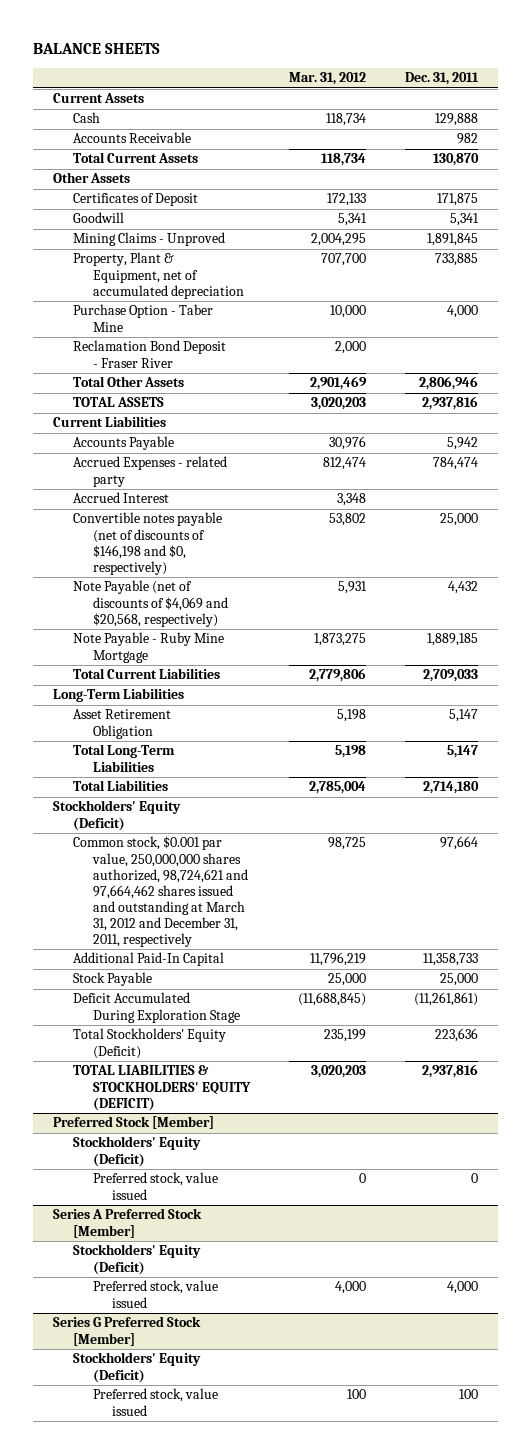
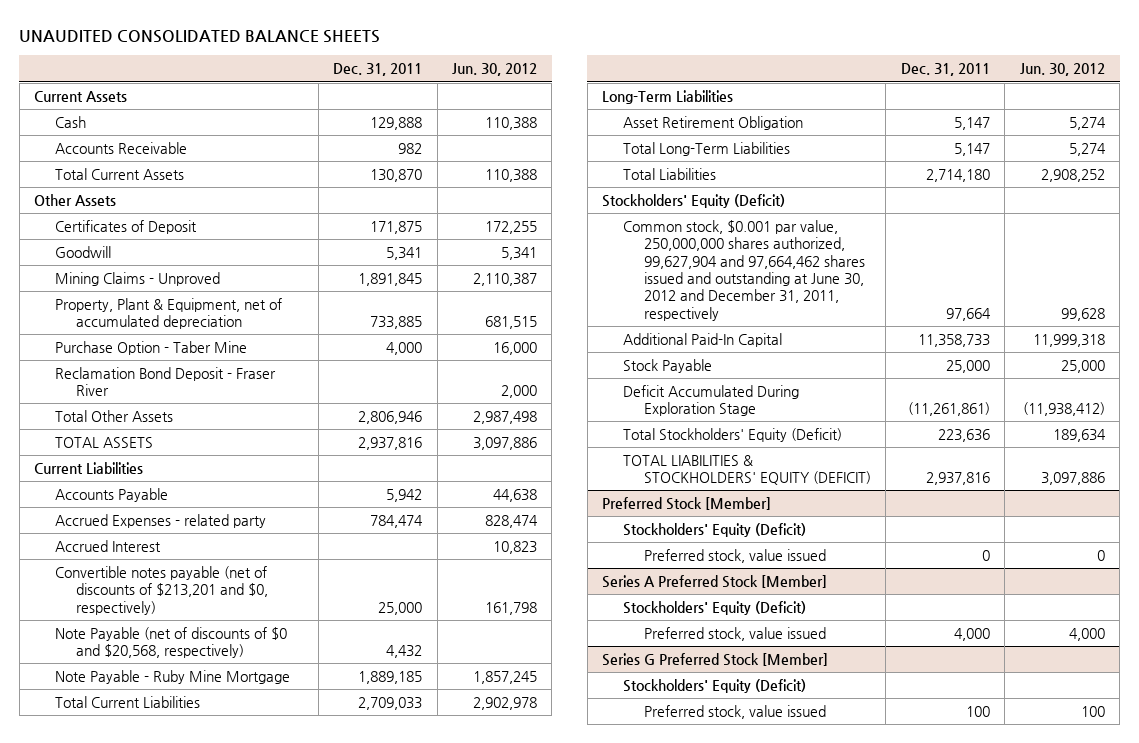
[33,43,161,55] BALANCE SHEETS -> [19,30,381,44] UNAUDITED CONSOLIDATED BALANCE SHEETS
[288,72,366,86] Mar. 31, 2012 -> none
none -> [451,63,537,77] Jun. 30, 2012
[72,512,222,575] Convertible notes payable (net of discounts of $146,198 and $0, respectively) -> [55,566,269,615] Convertible notes payable (net of discounts of $213,201 and $0, respectively)
[72,580,228,627] Note Payable (net of discounts of $4,069 and $20,568, respectively) -> [55,627,288,659] Note Payable (net of discounts of $0 and $20,568, respectively)
[72,836,248,948] Common stock, $0.001 par value, 250,000,000 shares authorized, 98,724,621 and 97,664,462 shares issued and outstanding at March 31, 2012 and December 31, 2011, respectively -> [622,220,865,321] Common stock, $0.001 par value, 250,000,000 shares authorized, 99,627,904 and 97,664,462 shares issued and outstanding at June 30, 2012 and December 31, 2011, respectively

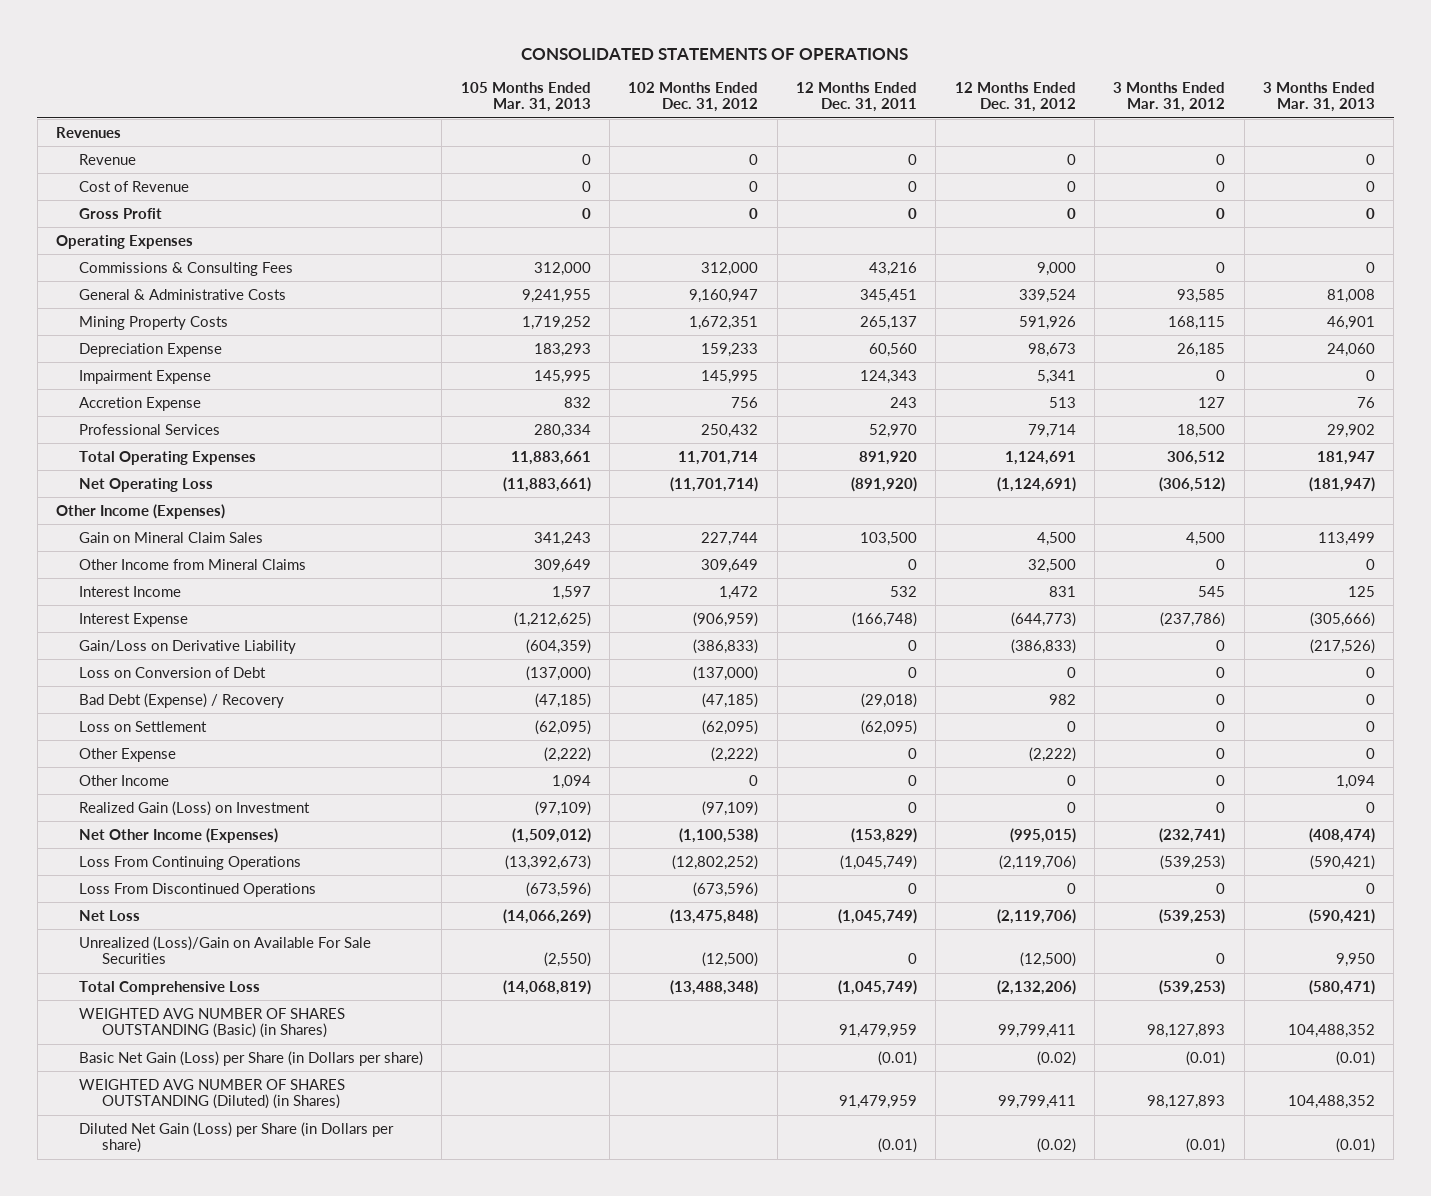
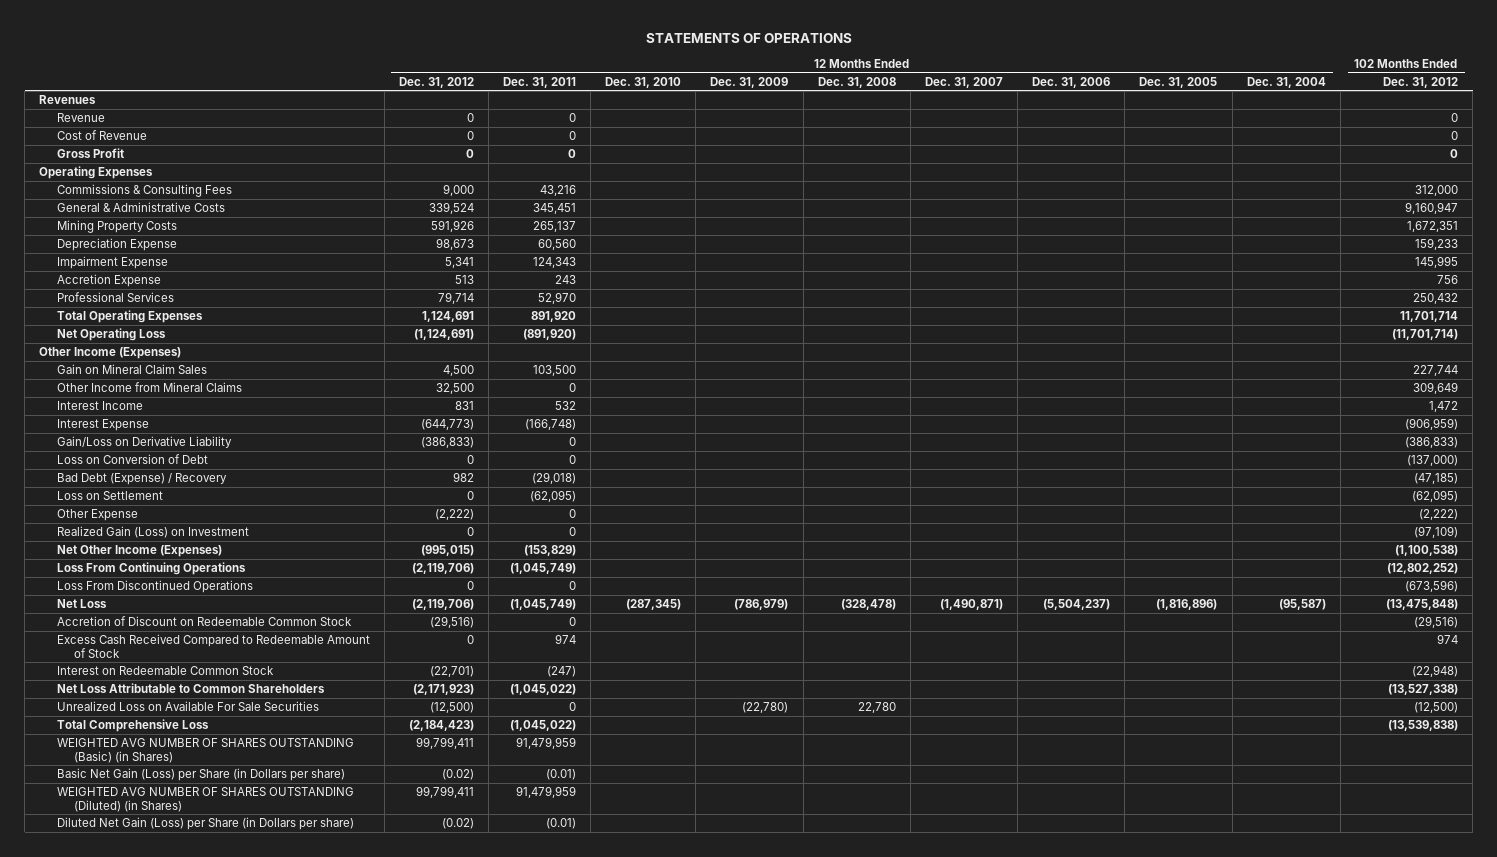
[521,47,909,60] CONSOLIDATED STATEMENTS OF OPERATIONS -> [645,32,852,43] STATEMENTS OF OPERATIONS
[460,81,591,113] 105 Months Ended Mar. 31, 2013 -> none
[1113,81,1226,113] 3 Months Ended Mar. 31, 2012 -> none
[1263,81,1376,113] 3 Months Ended Mar. 31, 2013 -> none
none -> [605,76,682,88] Dec. 31, 2010
none -> [710,76,789,88] Dec. 31, 2009
none -> [817,76,896,88] Dec. 31, 2008
none -> [924,76,1003,88] Dec. 31, 2007
none -> [1032,76,1111,88] Dec. 31, 2006
none -> [1139,76,1218,88] Dec. 31, 2005
none -> [1246,76,1326,88] Dec. 31, 2004
[78,774,169,786] Other Income -> none
none -> [56,616,352,627] Accretion of Discount on Redeemable Common Stock
none -> [56,634,370,658] Excess Cash Received Compared to Redeemable Amount of Stock
none -> [56,666,274,676] Interest on Redeemable Common Stock
none -> [56,683,325,694] Net Loss Attributable to Common Shareholders
[78,935,371,965] Unrealized (Loss)/Gain on Available For Sale Securities -> [56,701,319,712] Unrealized Loss on Available For Sale Securities
[670,979,759,995] (13,488,348) -> [1387,720,1458,732] (13,539,838)
[837,979,917,995] (1,045,749) -> [510,720,577,732] (1,045,022)
[996,979,1076,995] (2,132,206) -> [408,720,474,732] (2,184,423)

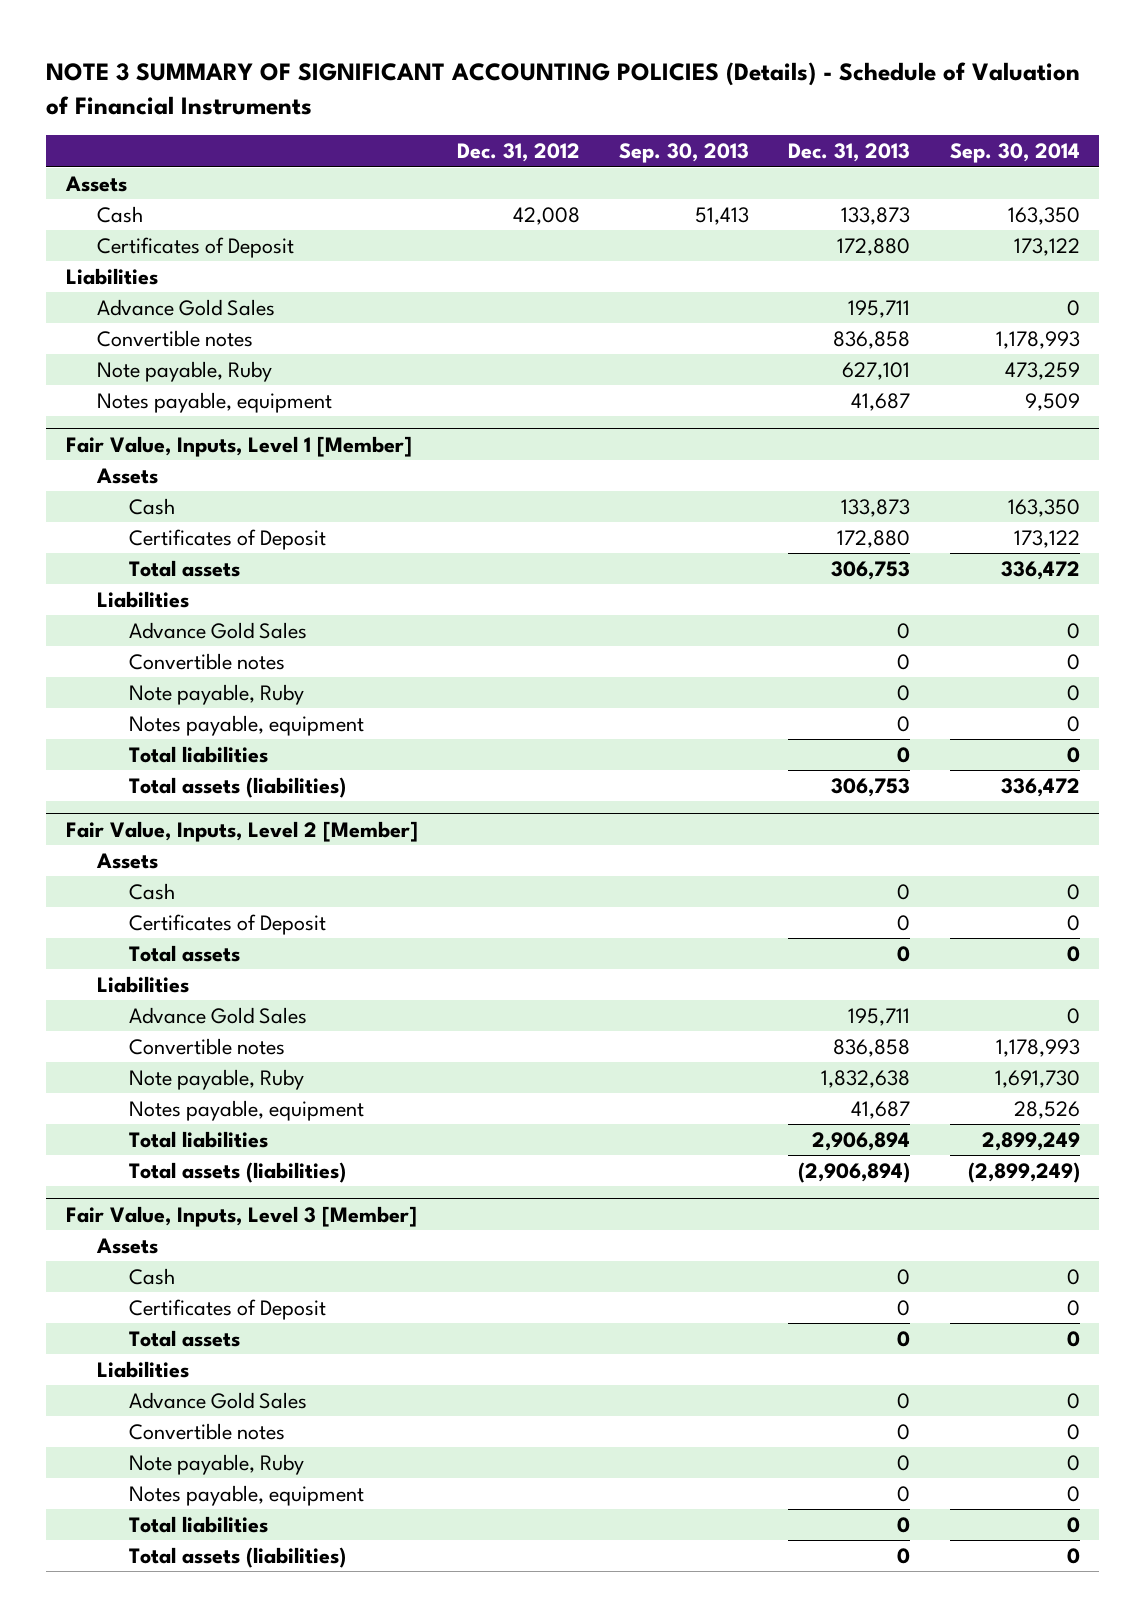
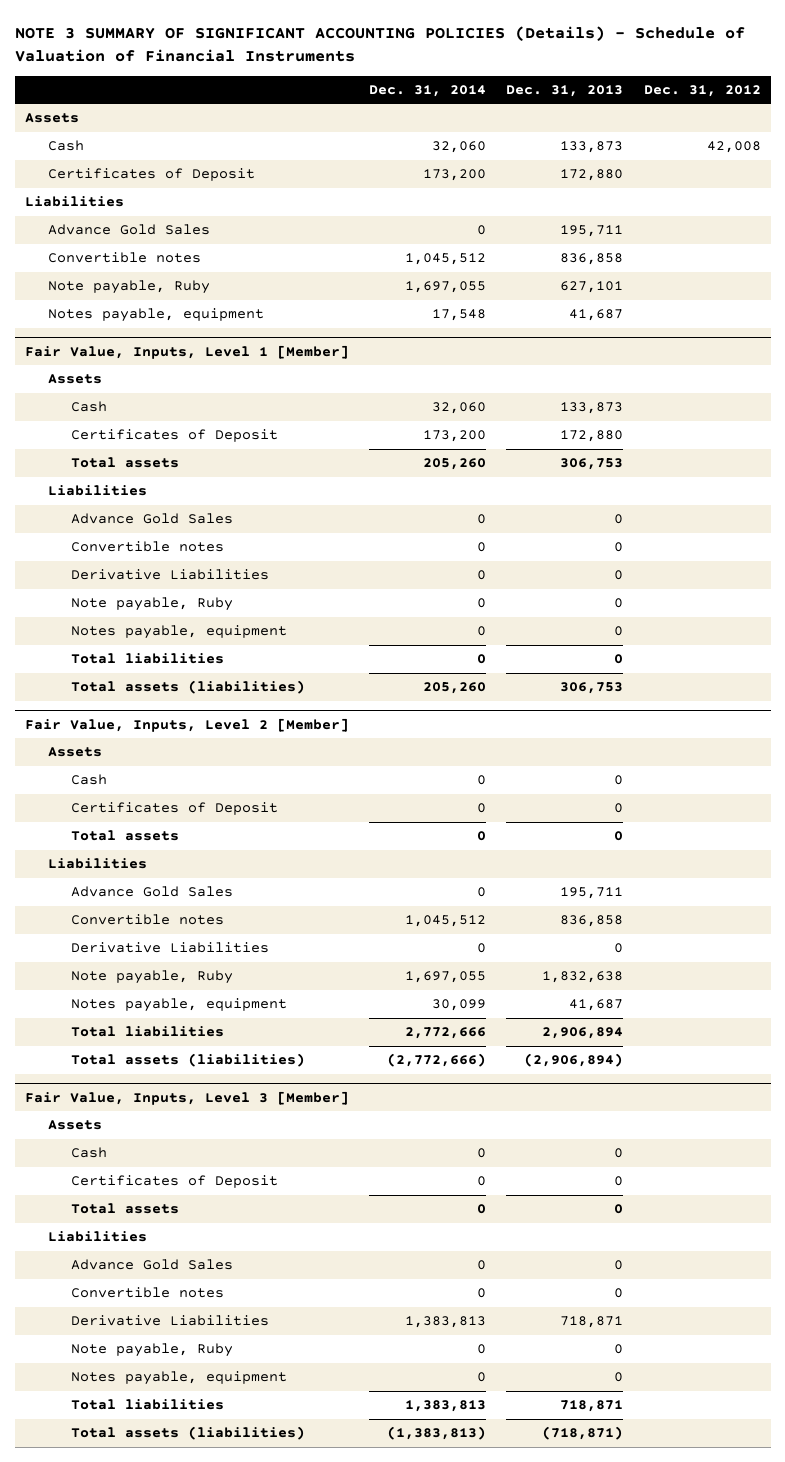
[619,143,750,164] Sep. 30, 2013 -> none
[949,143,1080,164] Sep. 30, 2014 -> none
none -> [369,84,487,97] Dec. 31, 2014
none -> [71,569,270,581] Derivative Liabilities
none -> [71,942,270,954] Derivative Liabilities
none -> [71,1315,270,1327] Derivative Liabilities
[897,1516,911,1533] 0 -> [560,1400,624,1413] 718,871
[897,1547,911,1564] 0 -> [542,1426,624,1441] (718,871)

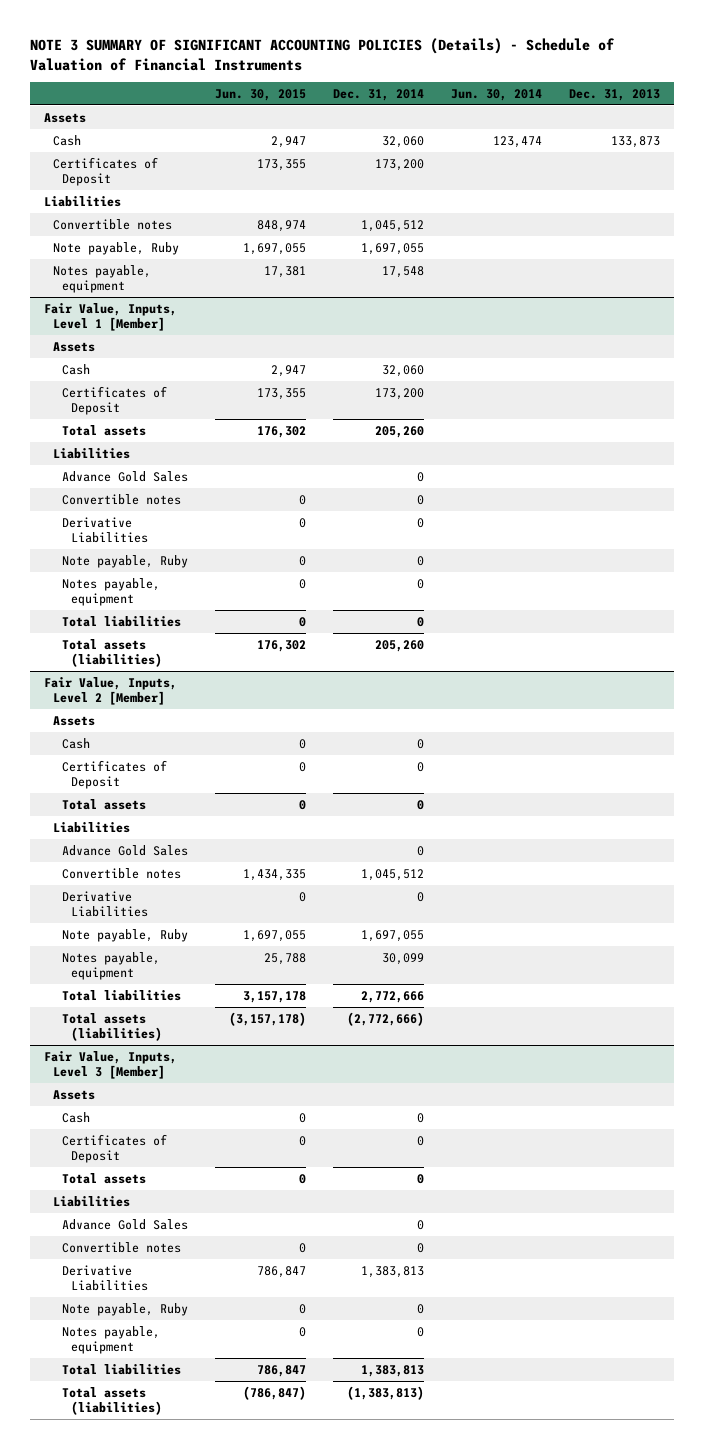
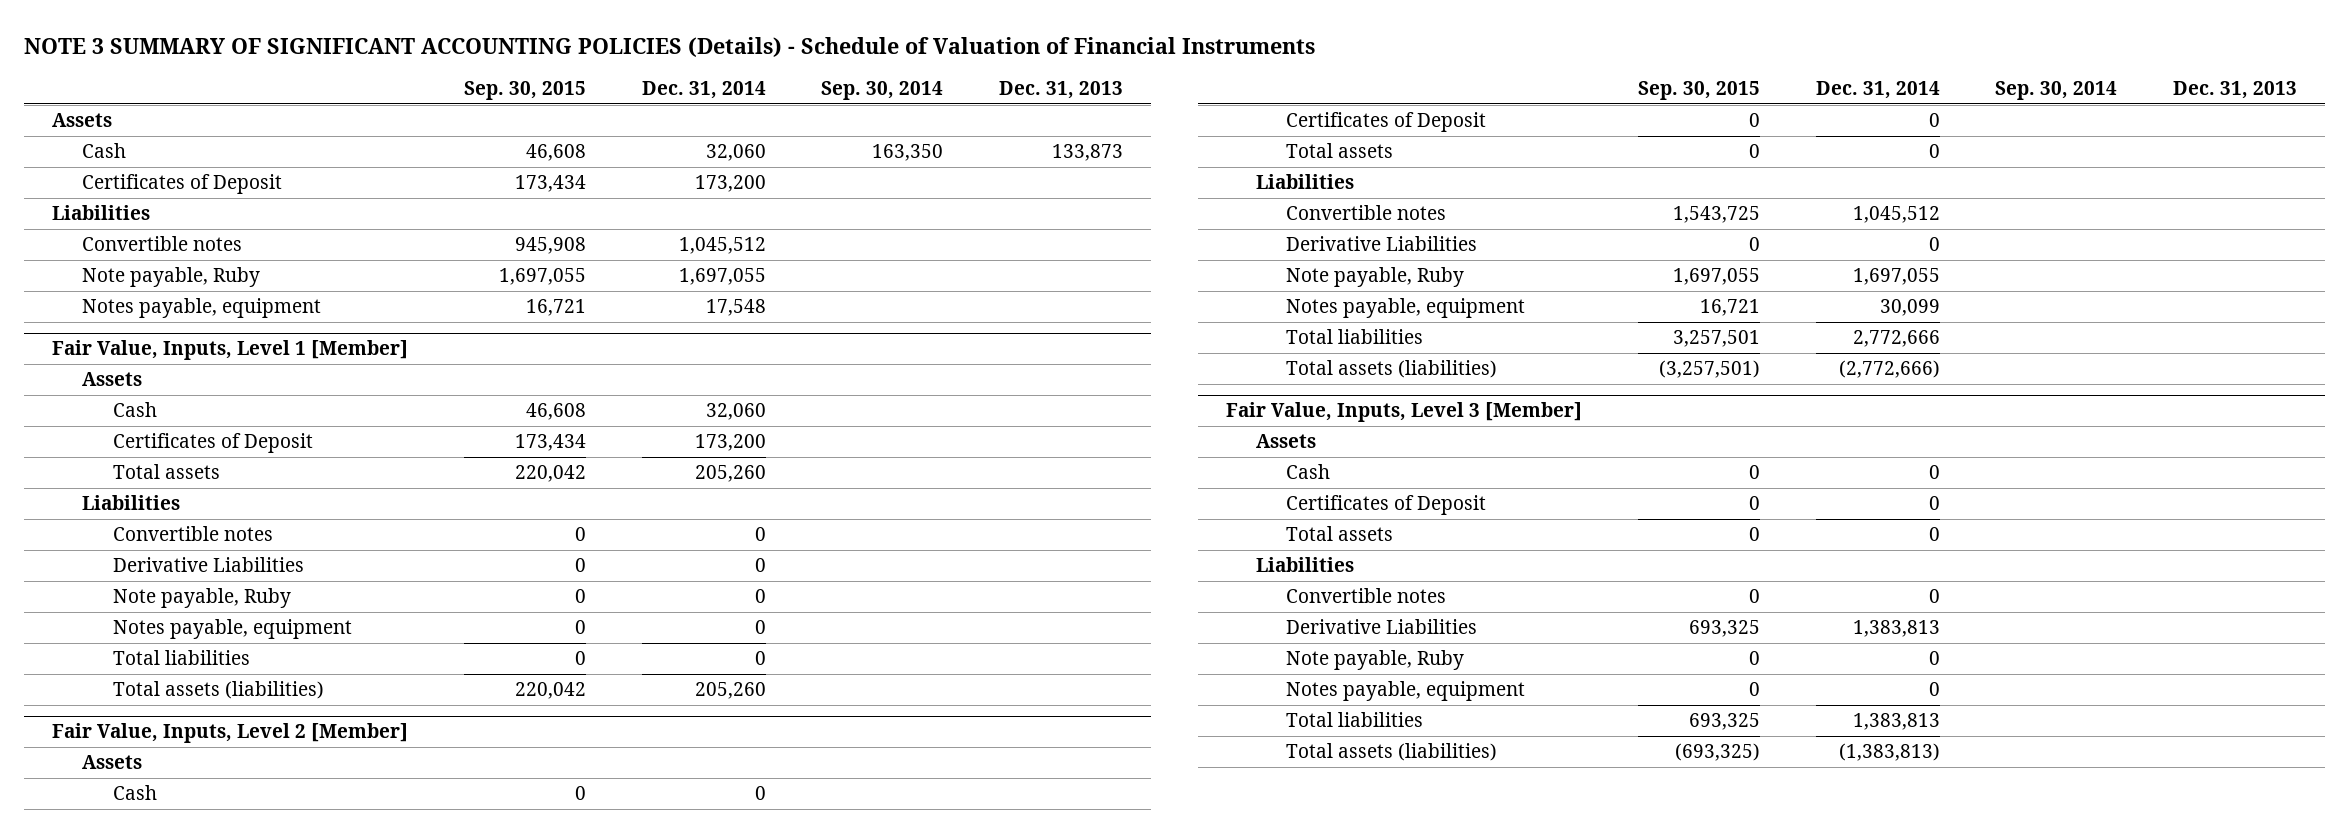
[214,89,306,102] Jun. 30, 2015 -> none
[451,89,543,102] Jun. 30, 2014 -> none
none -> [464,81,587,101] Sep. 30, 2015
none -> [821,81,944,101] Sep. 30, 2014
[61,470,188,482] Advance Gold Sales -> none
[61,844,188,856] Advance Gold Sales -> none
[61,1218,188,1230] Advance Gold Sales -> none

